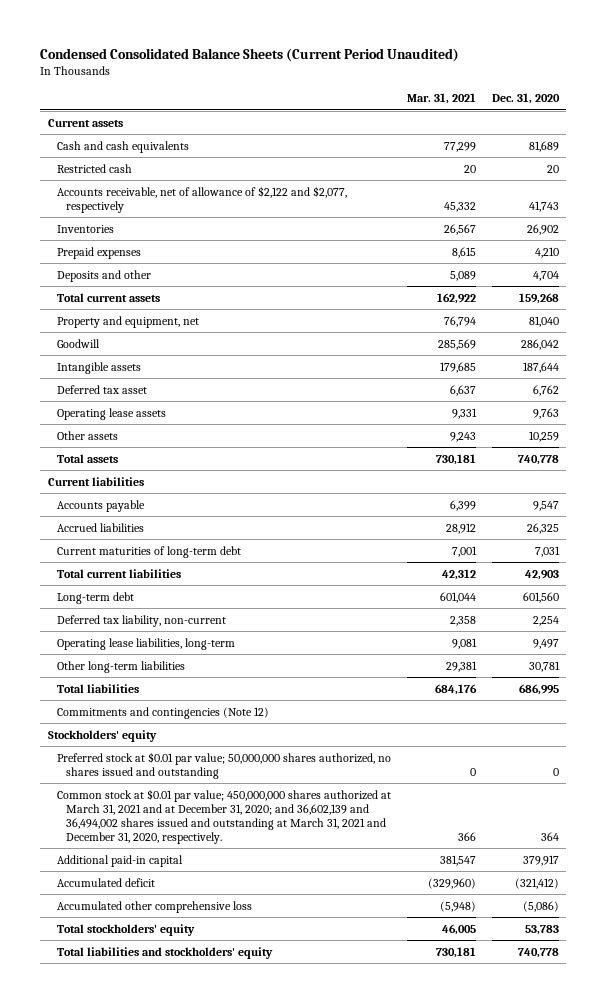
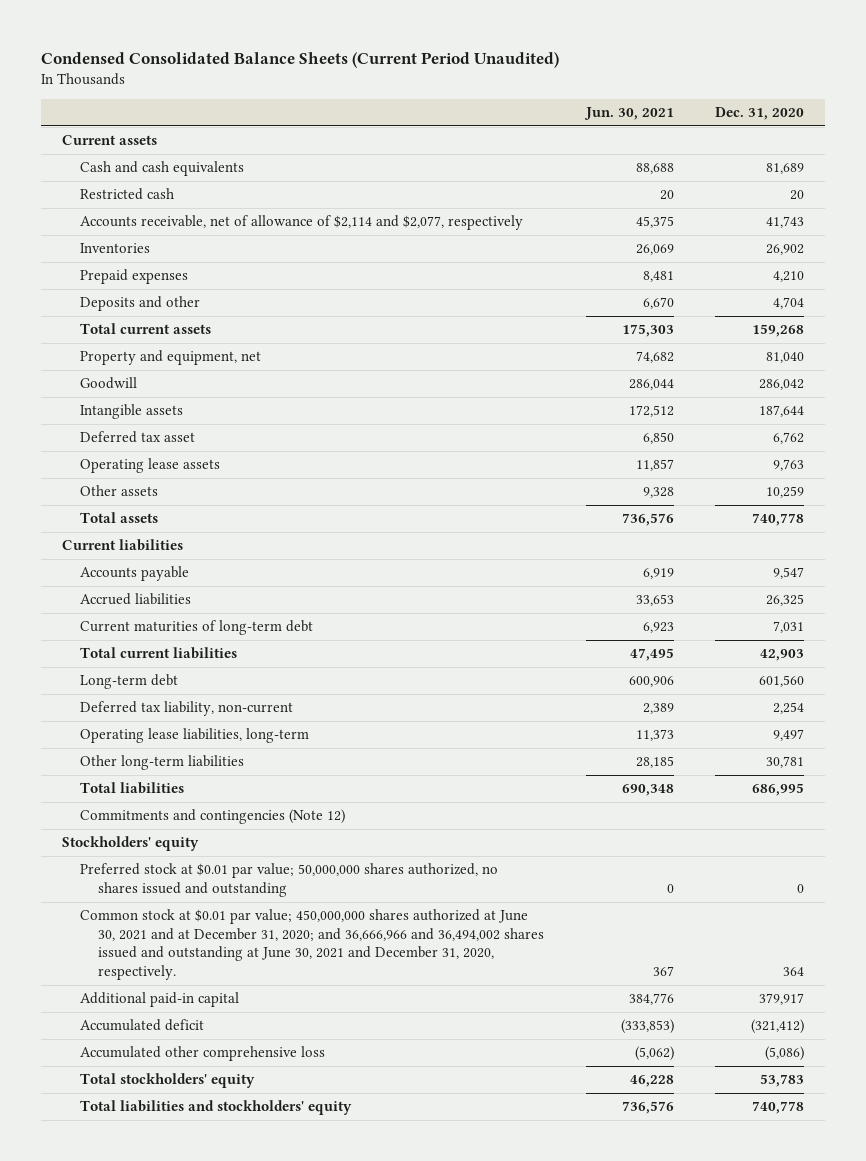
[406,93,476,105] Mar. 31, 2021 -> none
none -> [583,106,674,120] Jun. 30, 2021
[57,185,348,213] Accounts receivable, net of allowance of $2,122 and $2,077, respectively -> [80,215,524,231] Accounts receivable, net of allowance of $2,114 and $2,077, respectively
[57,788,392,844] Common stock at $0.01 par value; 450,000,000 shares authorized at March 31, 2021 and at December 31, 2020; and 36,602,139 and 36,494,002 shares issued and outstanding at March 31, 2021 and December 31, 2020, respectively. -> [80,909,545,980] Common stock at $0.01 par value; 450,000,000 shares authorized at June 30, 2021 and at December 31, 2020; and 36,666,966 and 36,494,002 shares issued and outstanding at June 30, 2021 and December 31, 2020, respectively.

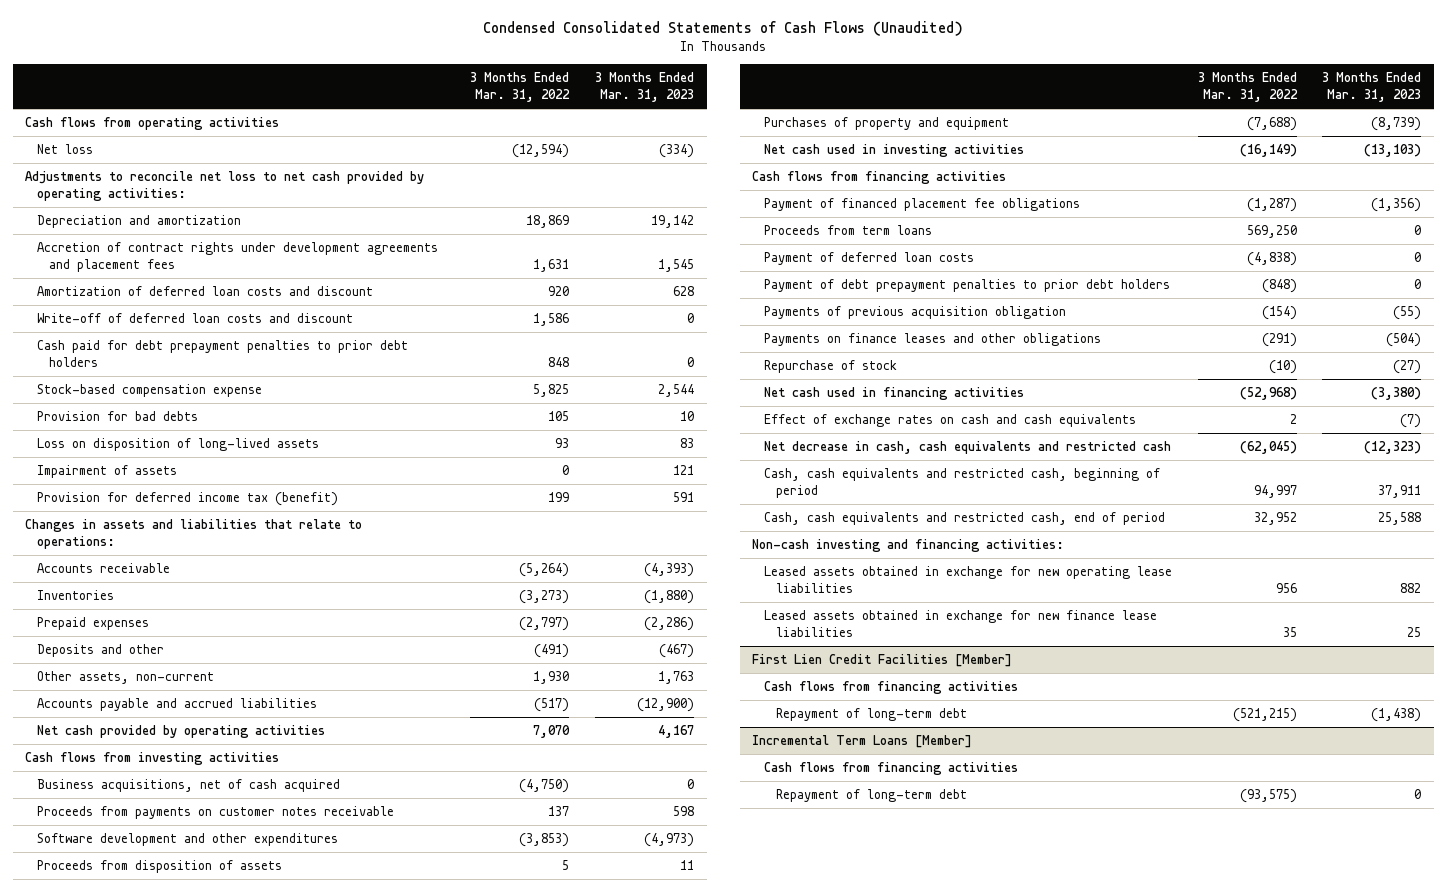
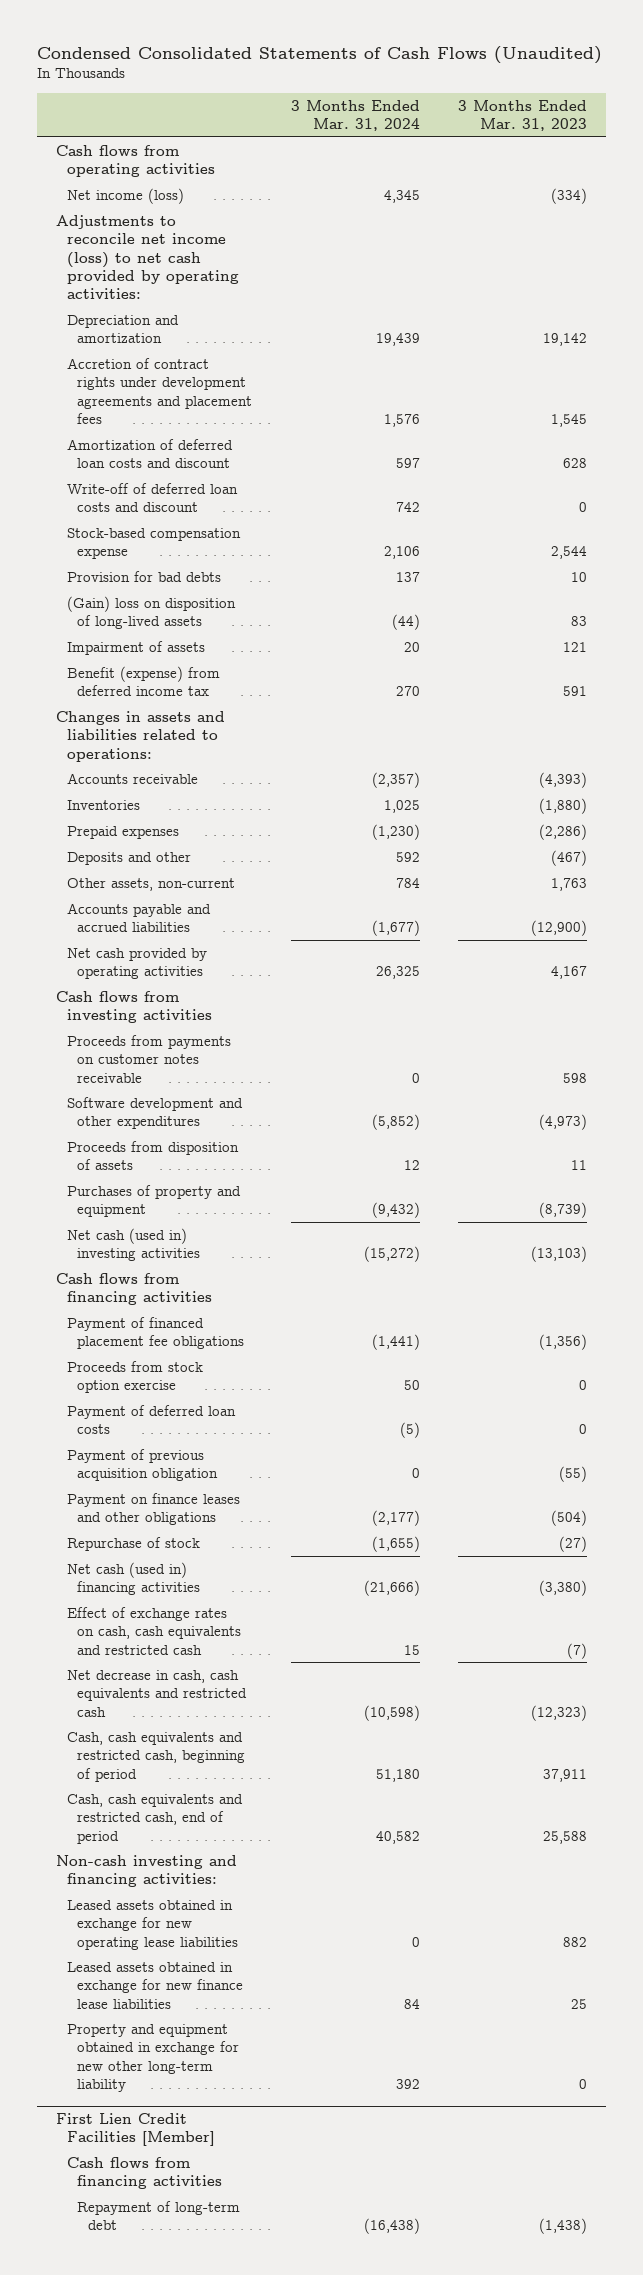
[470,72,571,103] 3 Months Ended Mar. 31, 2022 -> none
none -> [290,99,420,131] 3 Months Ended Mar. 31, 2024
[36,144,93,155] Net loss -> [66,187,184,204] Net income (loss)
[25,171,425,201] Adjustments to reconcile net loss to net cash provided by operating activities: -> [56,214,239,300] Adjustments to reconcile net income (loss) to net cash provided by operating activities:
[36,340,408,367] Cash paid for debt prepayment penalties to prior debt holders -> none
[36,438,319,452] Loss on disposition of long-lived assets -> [66,595,236,630] (Gain) loss on disposition of long-lived assets
[36,492,338,507] Provision for deferred income tax (benefit) -> [66,665,220,697] Benefit (expense) from deferred income tax
[25,519,363,549] Changes in assets and liabilities that relate to operations: -> [56,710,226,762] Changes in assets and liabilities related to operations:
[36,779,340,793] Business acquisitions, net of cash acquired -> none
[764,144,1025,158] Net cash used in investing activities -> [66,1227,201,1262] Net cash (used in) investing activities
[764,225,933,236] Proceeds from term loans -> none
none -> [66,1360,203,1394] Proceeds from stock option exercise
[764,279,1171,293] Payment of debt prepayment penalties to prior debt holders -> none
[764,306,1067,320] Payments of previous acquisition obligation -> [66,1448,219,1482] Payment of previous acquisition obligation
[764,333,1102,347] Payments on finance leases and other obligations -> [66,1492,240,1526] Payment on finance leases and other obligations
[764,387,1025,401] Net cash used in financing activities -> [66,1561,201,1596] Net cash (used in) financing activities
[764,414,1137,428] Effect of exchange rates on cash and cash equivalents -> [66,1606,242,1655] Effect of exchange rates on cash, cash equivalents and restricted cash
none -> [66,2023,240,2092] Property and equipment obtained in exchange for new other long-term liability
[752,735,973,749] Incremental Term Loans [Member] -> none
[764,762,1019,776] Cash flows from financing activities -> none
[775,789,967,803] Repayment of long-term debt -> none

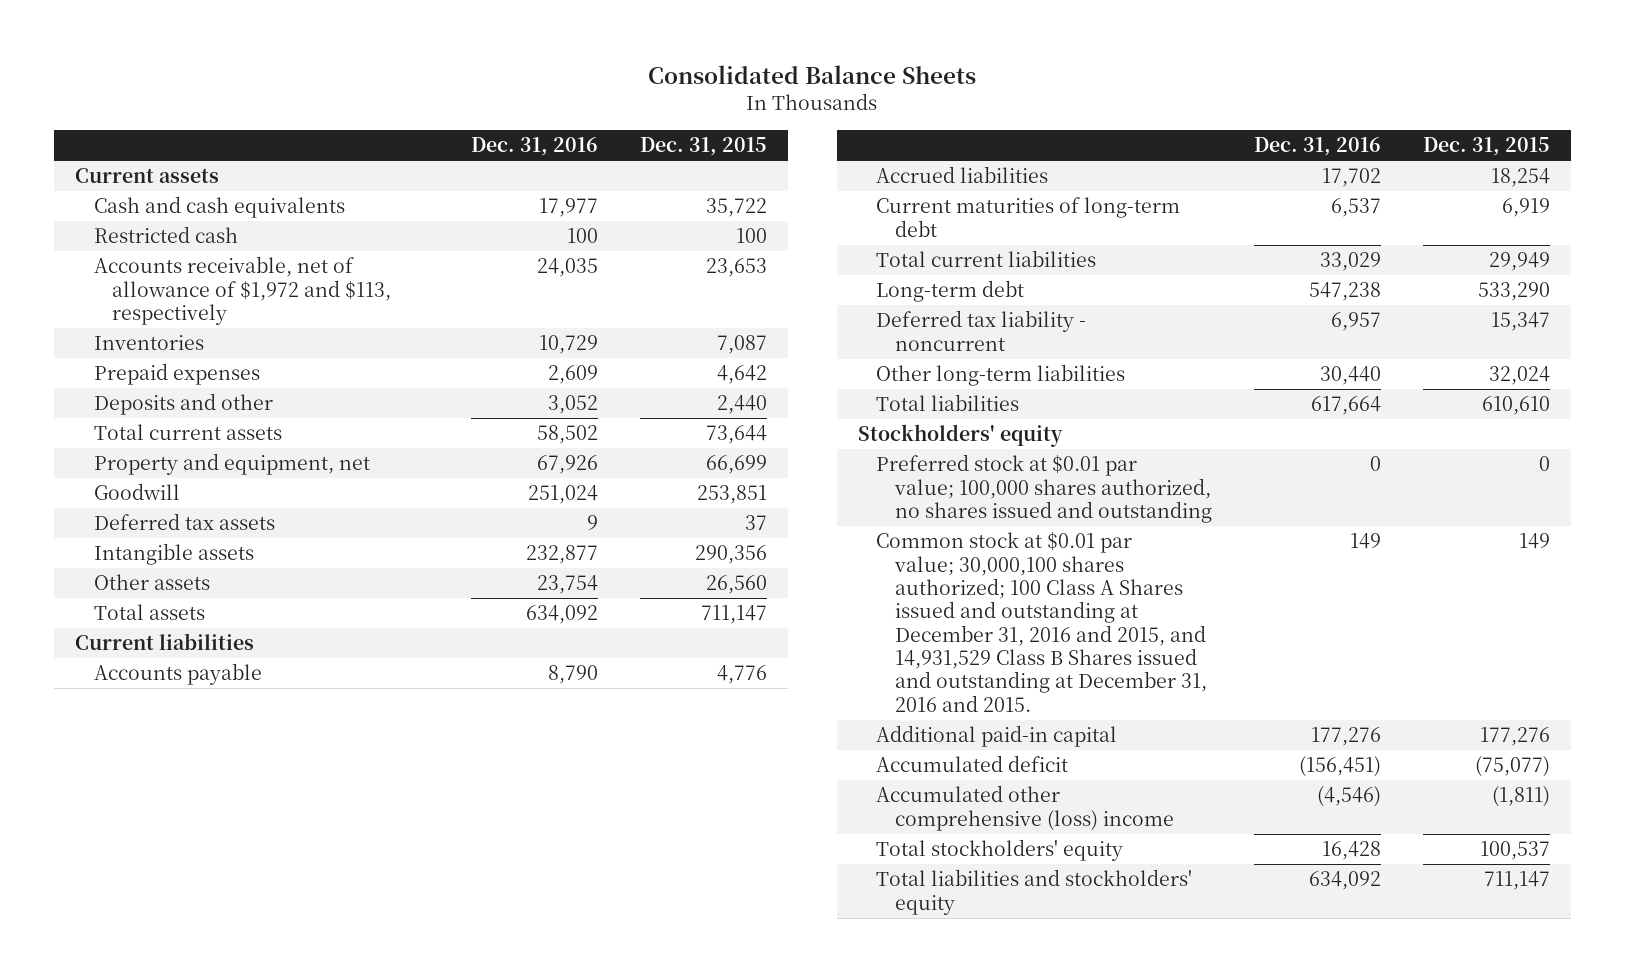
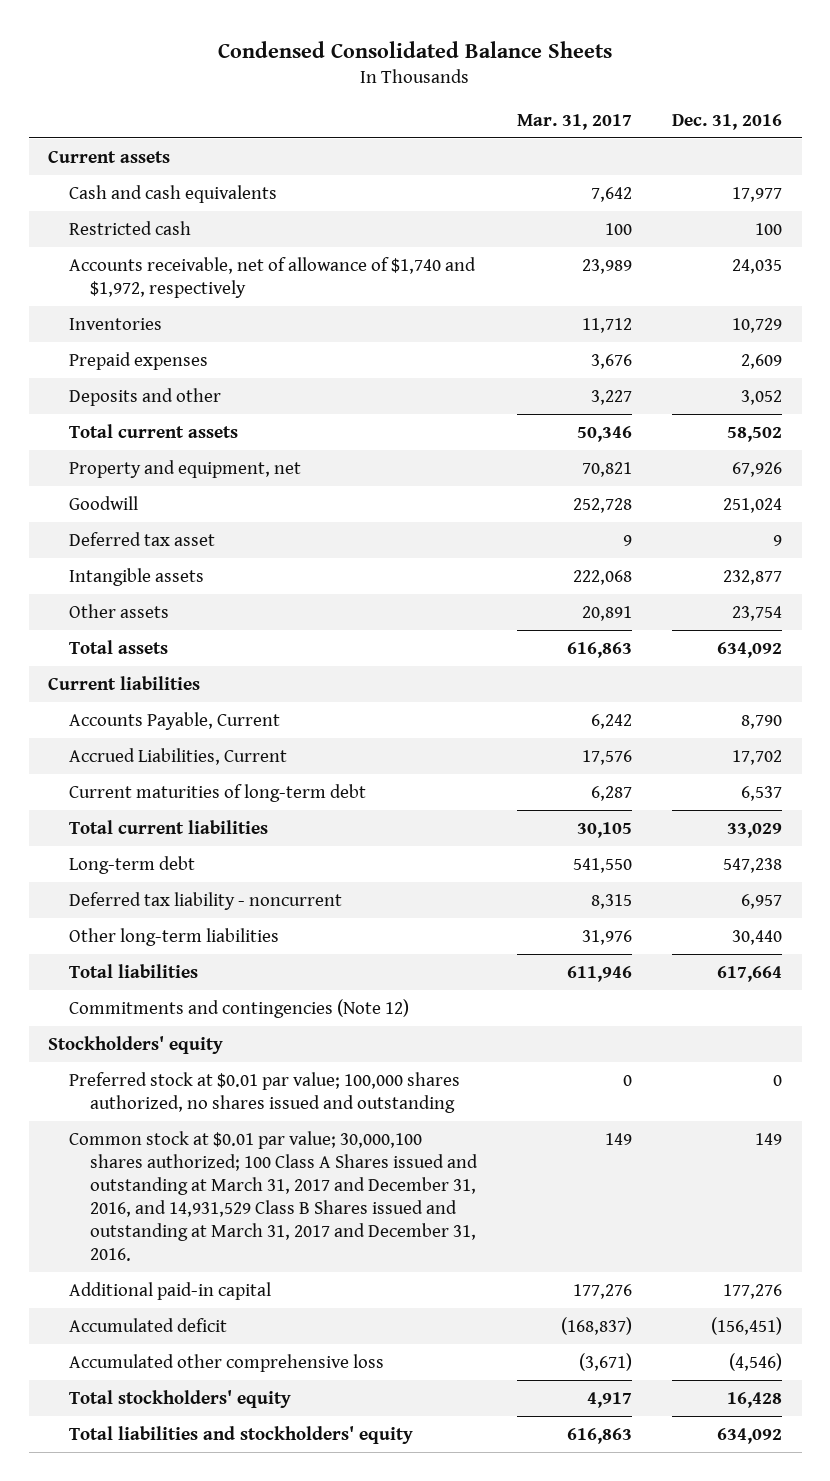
[648,65,977,85] Consolidated Balance Sheets -> [218,40,613,58] Condensed Consolidated Balance Sheets
[639,137,767,157] Dec. 31, 2015 -> none
none -> [516,113,632,130] Mar. 31, 2017
[93,256,392,326] Accounts receivable, net of allowance of $1,972 and $113, respectively -> [69,256,477,298] Accounts receivable, net of allowance of $1,740 and $1,972, respectively
[93,513,275,531] Deferred tax assets -> [69,531,216,546] Deferred tax asset
[93,663,262,686] Accounts payable -> [69,711,281,730] Accounts Payable, Current
[876,166,1049,184] Accrued liabilities -> [69,747,288,765] Accrued Liabilities, Current
none -> [69,998,410,1018] Commitments and contingencies (Note 12)
[876,532,1208,712] Common stock at $0.01 par value; 30,000,100 shares authorized; 100 Class A Shares issued and outstanding at December 31, 2016 and 2015, and 14,931,529 Class B Shares issued and outstanding at December 31, 2016 and 2015. -> [69,1130,479,1261] Common stock at $0.01 par value; 30,000,100 shares authorized; 100 Class A Shares issued and outstanding at March 31, 2017 and December 31, 2016, and 14,931,529 Class B Shares issued and outstanding at March 31, 2017 and December 31, 2016.
[876,785,1175,831] Accumulated other comprehensive (loss) income -> [69,1353,385,1372] Accumulated other comprehensive loss

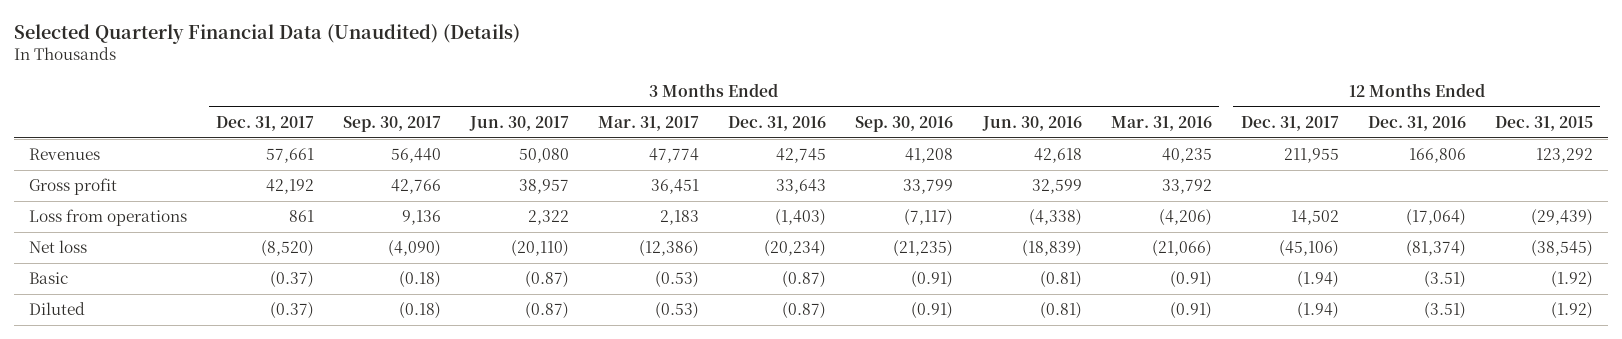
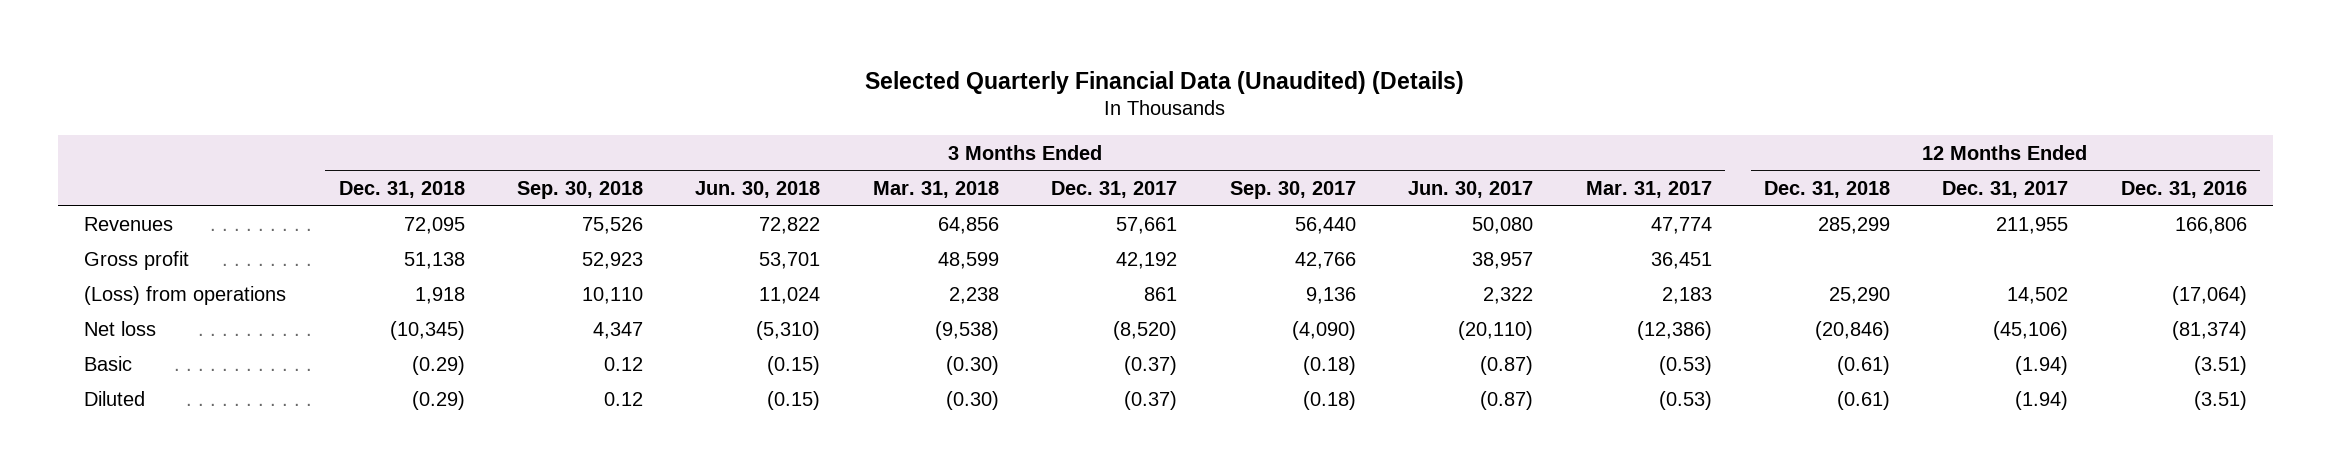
[728,115,827,131] Dec. 31, 2016 -> none
[855,115,954,132] Sep. 30, 2016 -> none
[981,115,1082,131] Jun. 30, 2016 -> none
[1110,115,1212,131] Mar. 31, 2016 -> none
[1495,115,1594,131] Dec. 31, 2015 -> none
none -> [338,180,465,198] Dec. 31, 2018
none -> [516,180,643,199] Sep. 30, 2018
none -> [695,180,821,198] Jun. 30, 2018
none -> [872,180,999,198] Mar. 31, 2018
none -> [1763,180,1890,198] Dec. 31, 2018
[28,209,187,227] Loss from operations -> [84,286,287,306] (Loss) from operations

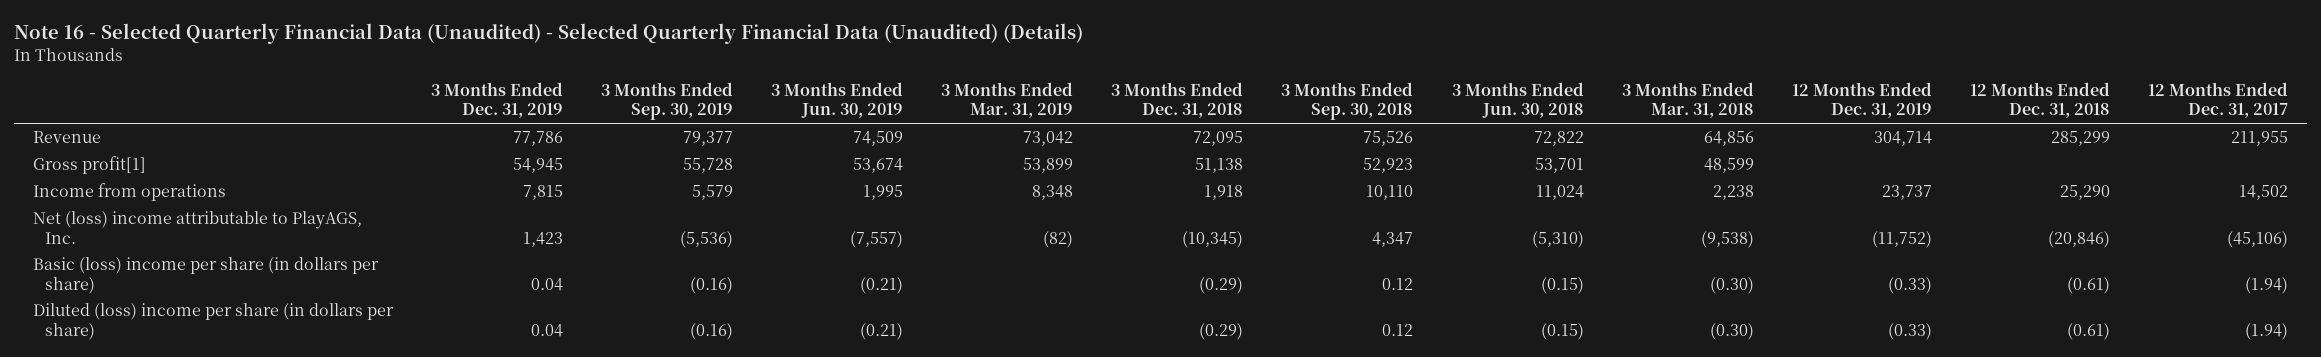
[865,70,1465,94] Selected Quarterly Financial Data (Unaudited) (Details) -> [13,22,1083,44] Note 16 - Selected Quarterly Financial Data (Unaudited) - Selected Quarterly Financial Data (Unaudited) (Details)
[1051,180,1178,198] Dec. 31, 2017 -> none
[1229,180,1356,199] Sep. 30, 2017 -> none
[1408,180,1534,198] Jun. 30, 2017 -> none
[1585,180,1712,198] Mar. 31, 2017 -> none
[2120,180,2247,198] Dec. 31, 2016 -> none
none -> [430,82,563,119] 3 Months Ended Dec. 31, 2019
none -> [600,82,733,121] 3 Months Ended Sep. 30, 2019
none -> [771,82,904,119] 3 Months Ended Jun. 30, 2019
none -> [941,82,1074,119] 3 Months Ended Mar. 31, 2019
none -> [1791,82,1932,119] 12 Months Ended Dec. 31, 2019
[84,217,174,232] Revenues -> [32,131,101,144] Revenue
[84,251,190,271] Gross profit -> [32,156,146,175] Gross profit[1]
[84,286,287,306] (Loss) from operations -> [32,183,226,202] Income from operations
[84,321,157,337] Net loss -> [32,211,362,244] Net (loss) income attributable to PlayAGS, Inc.
[84,356,133,372] Basic -> [32,257,379,294] Basic (loss) income per share (in dollars per share)
[84,391,146,407] Diluted -> [32,303,394,340] Diluted (loss) income per share (in dollars per share)

